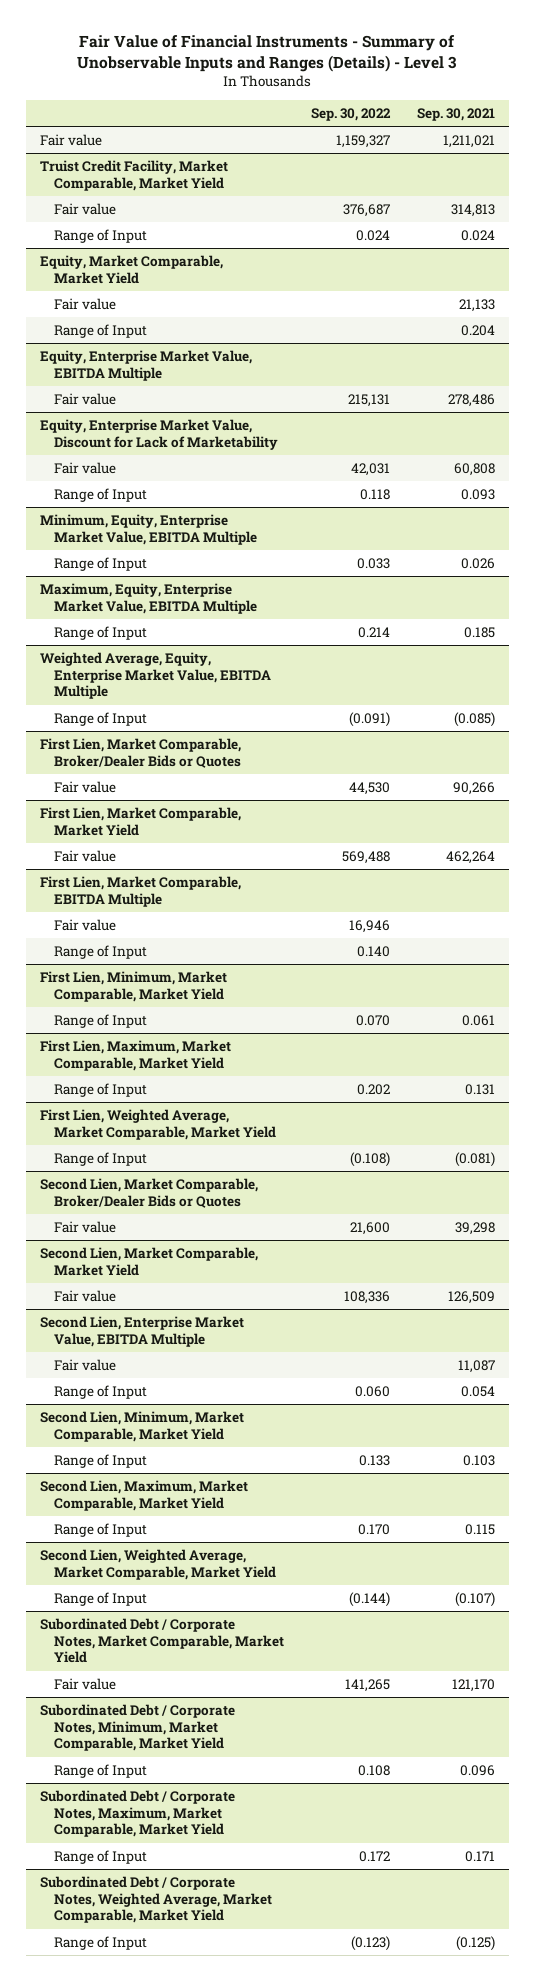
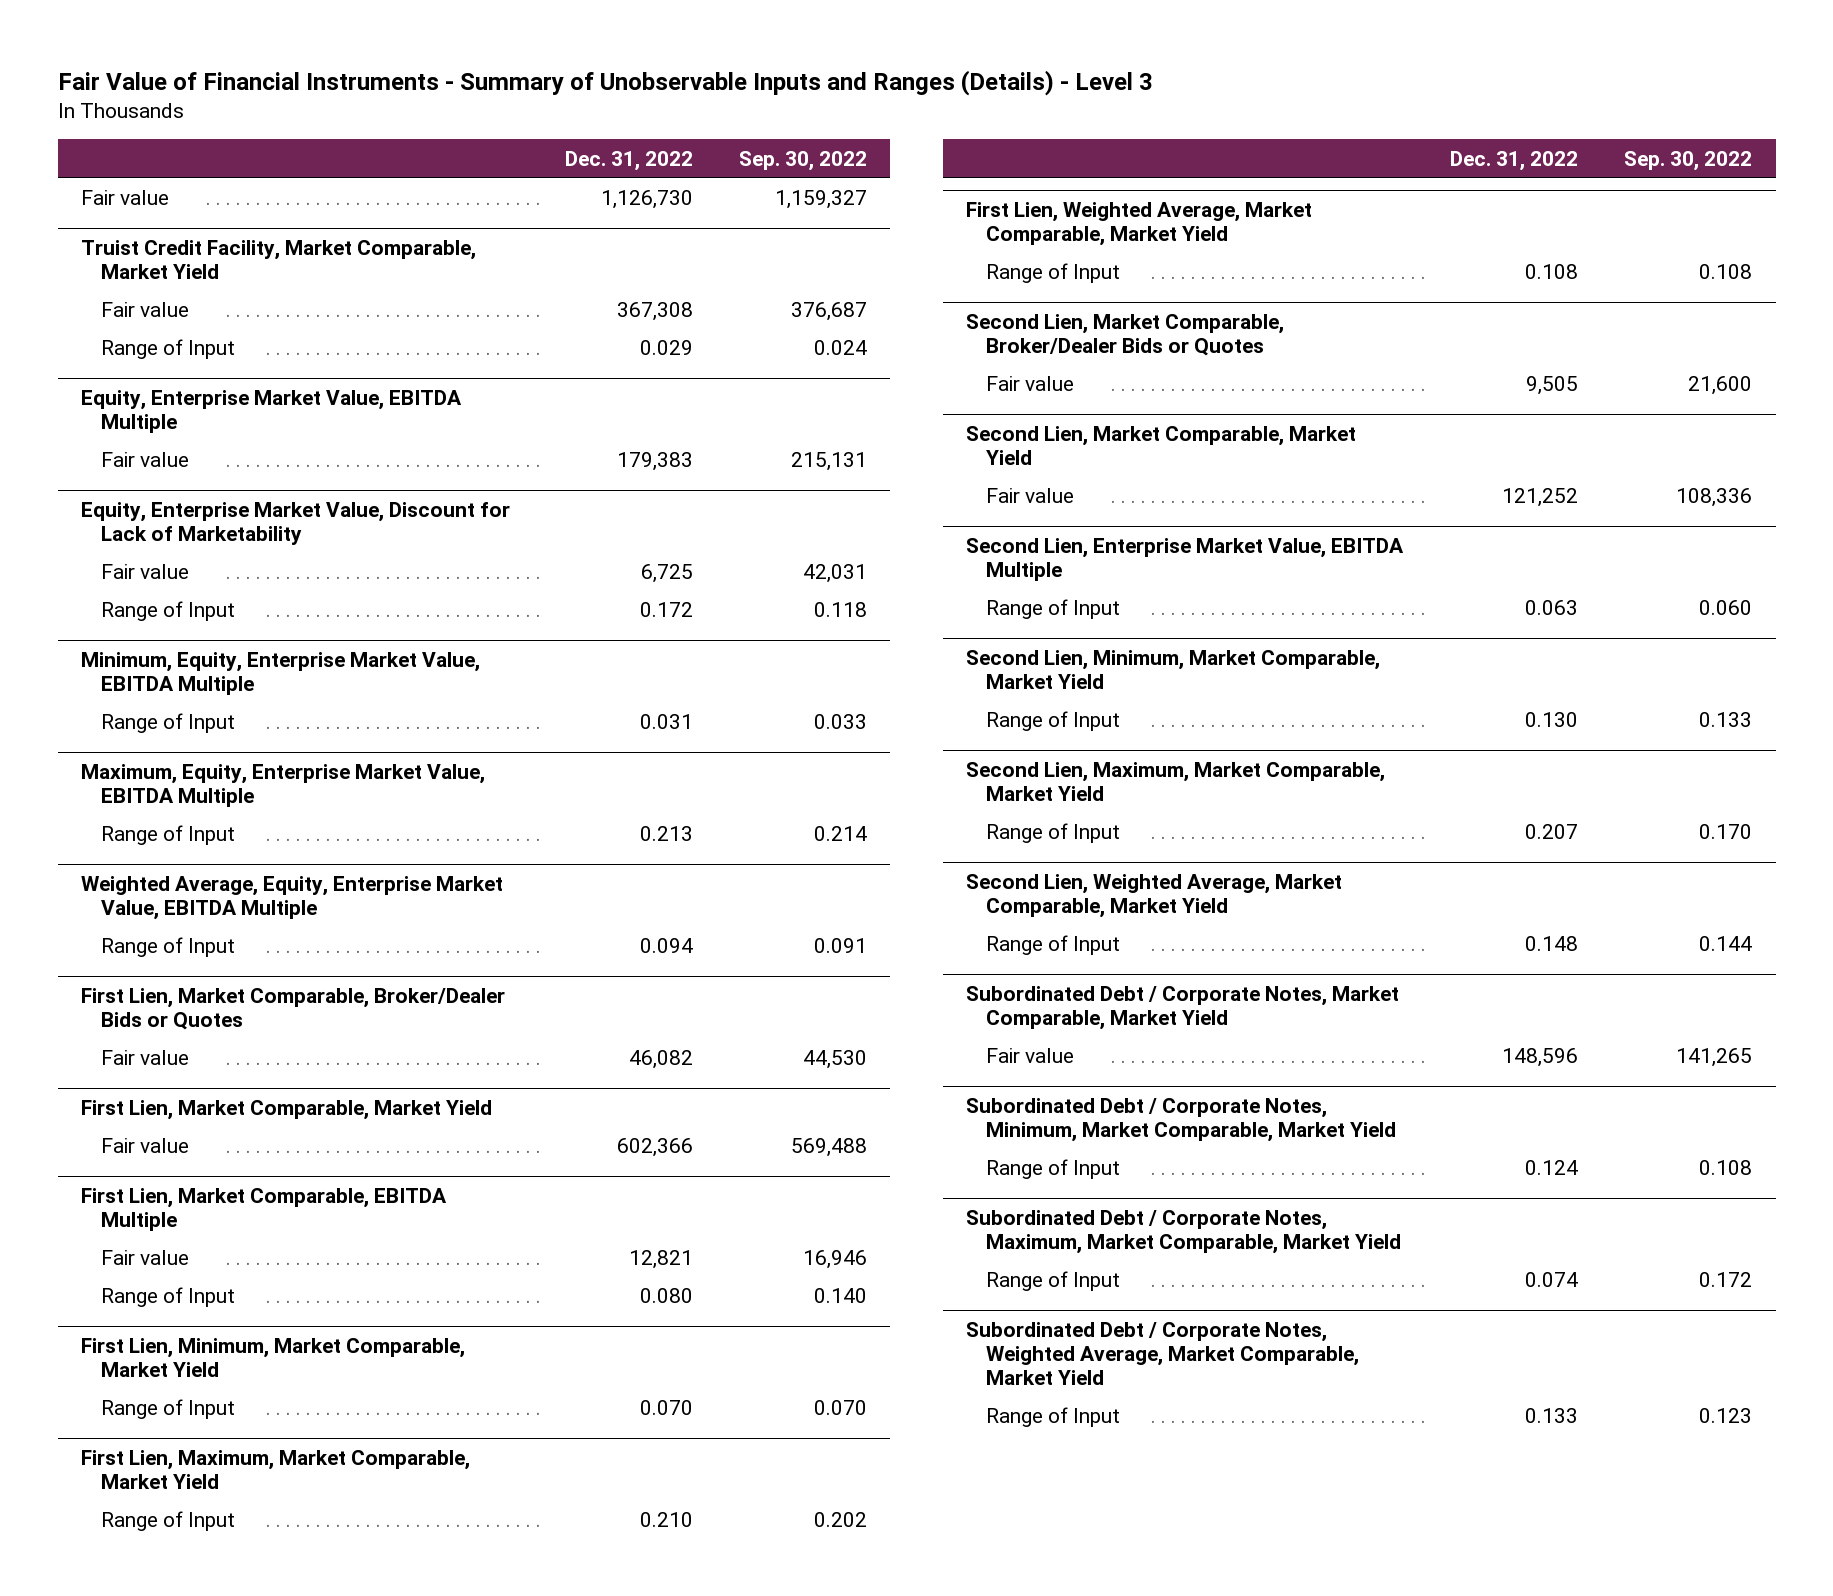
[417,108,496,122] Sep. 30, 2021 -> none
none -> [564,150,693,171] Dec. 31, 2022
[39,255,223,284] Equity, Market Comparable, Market Yield -> none
[53,298,116,311] Fair value -> none
[53,324,147,339] Range of Input -> none
[348,712,390,728] (0.091) -> [814,937,868,953] 0.091
[349,1152,390,1168] (0.108) -> [1699,263,1753,279] 0.108
[53,1359,116,1372] Fair value -> none
[348,1592,390,1608] (0.144) -> [1699,935,1753,951] 0.144
[350,1936,390,1952] (0.123) -> [1699,1407,1753,1423] 0.123

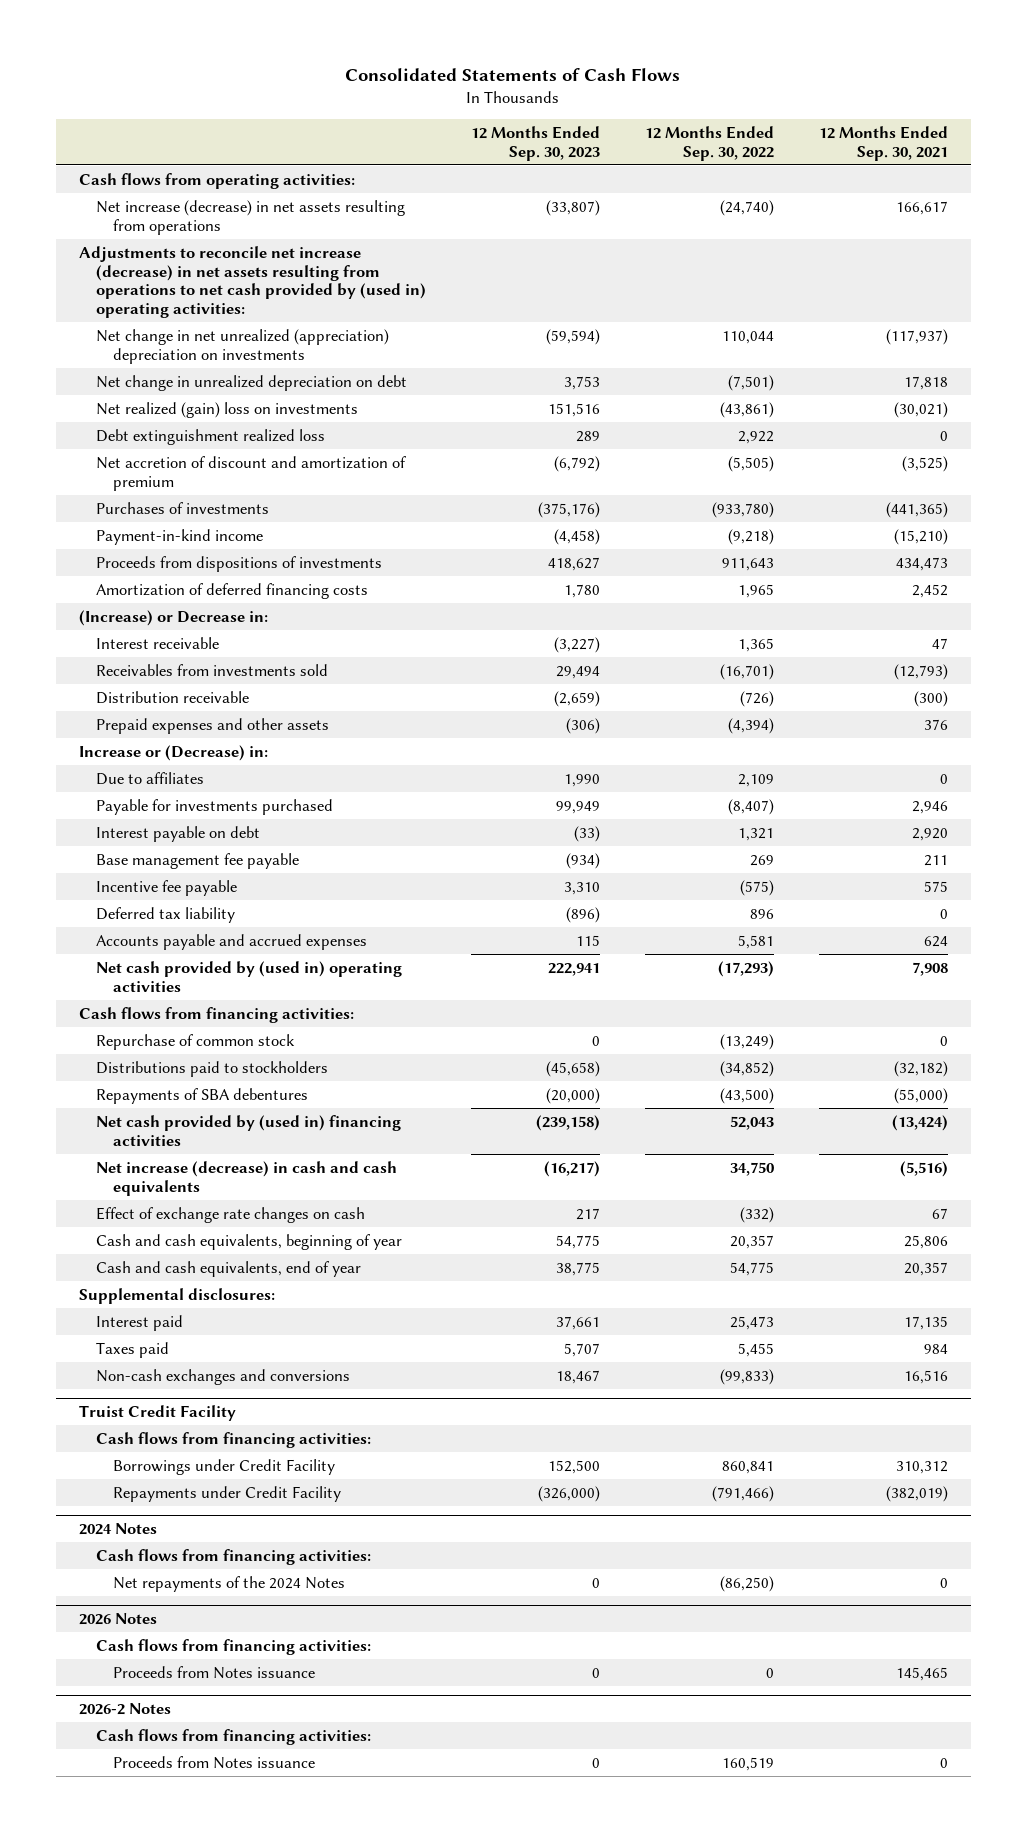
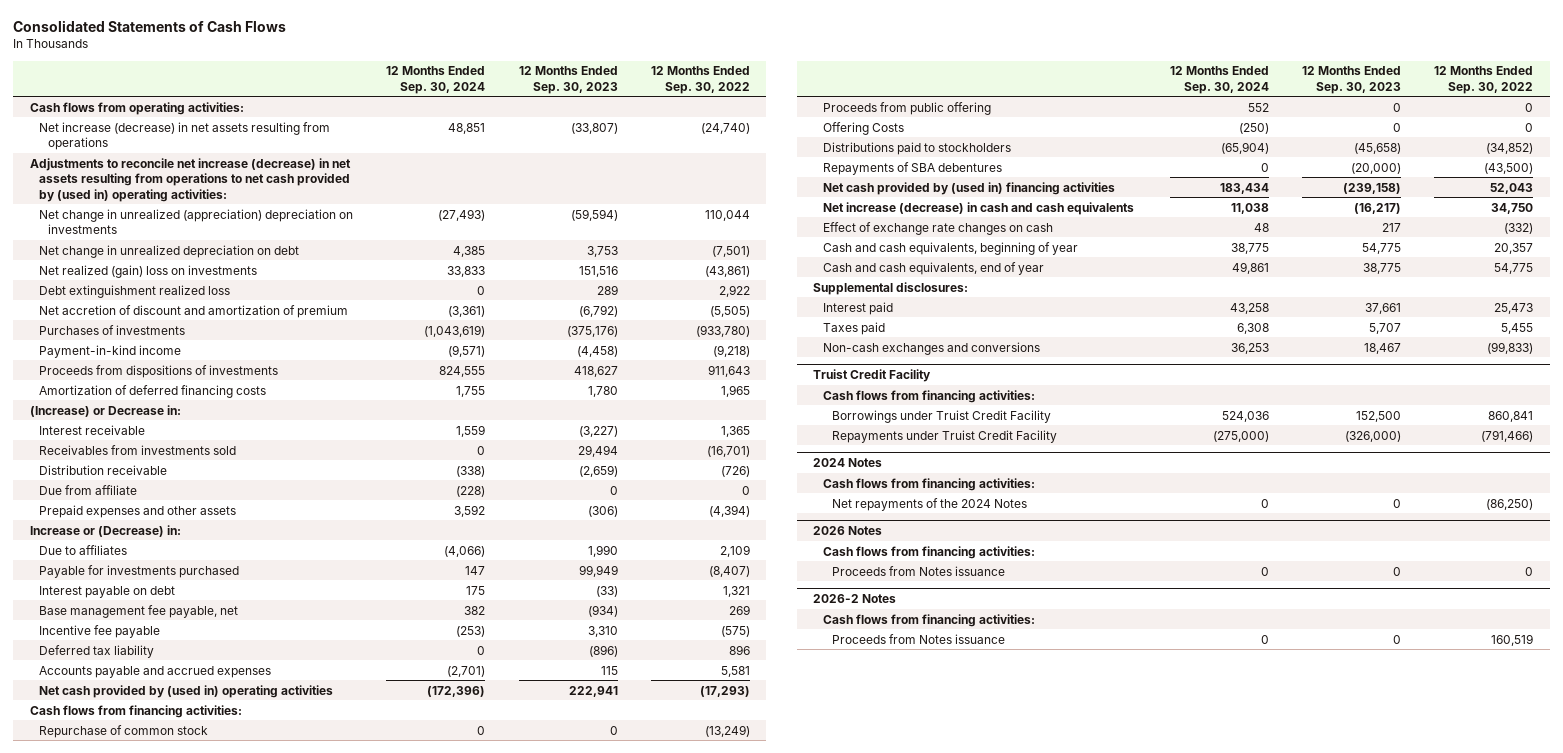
[819,126,949,161] 12 Months Ended Sep. 30, 2021 -> none
none -> [386,66,486,94] 12 Months Ended Sep. 30, 2024
[95,328,389,364] Net change in net unrealized (appreciation) depreciation on investments -> [39,208,354,235] Net change in unrealized (appreciation) depreciation on investments
none -> [39,484,138,495] Due from affiliate
[95,852,299,869] Base management fee payable -> [39,604,239,618] Base management fee payable, net
none -> [822,101,991,115] Proceeds from public offering
none -> [822,121,904,135] Offering Costs
[112,1458,335,1475] Borrowings under Credit Facility -> [831,409,1051,423] Borrowings under Truist Credit Facility
[112,1485,341,1502] Repayments under Credit Facility -> [831,429,1057,443] Repayments under Truist Credit Facility

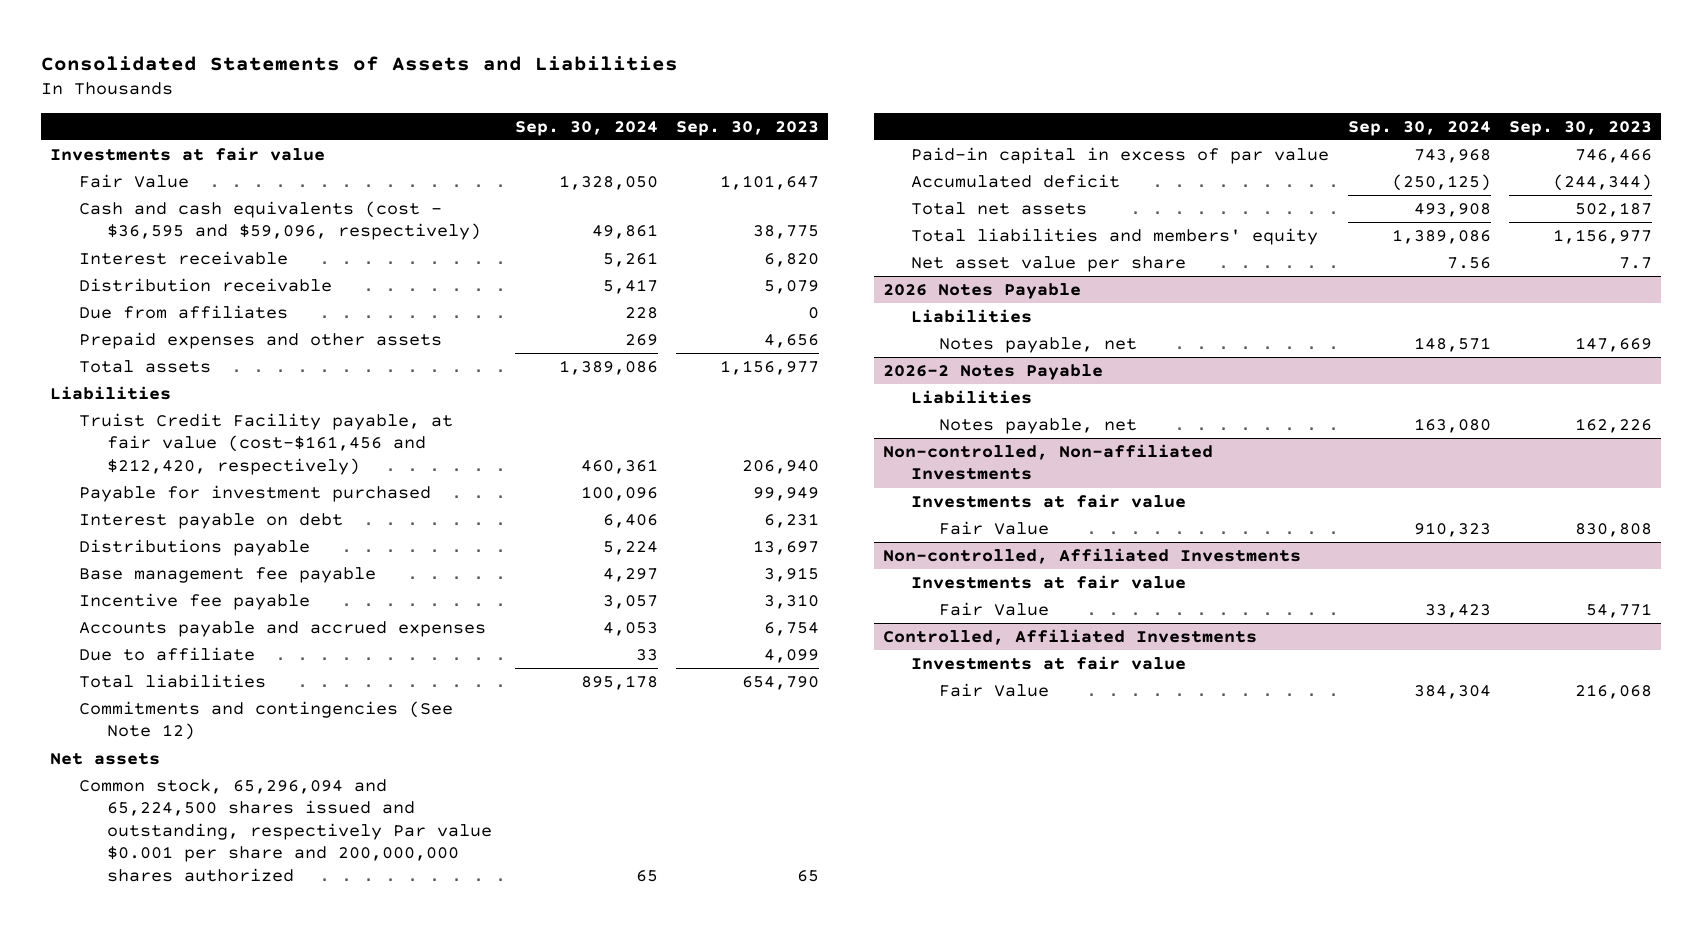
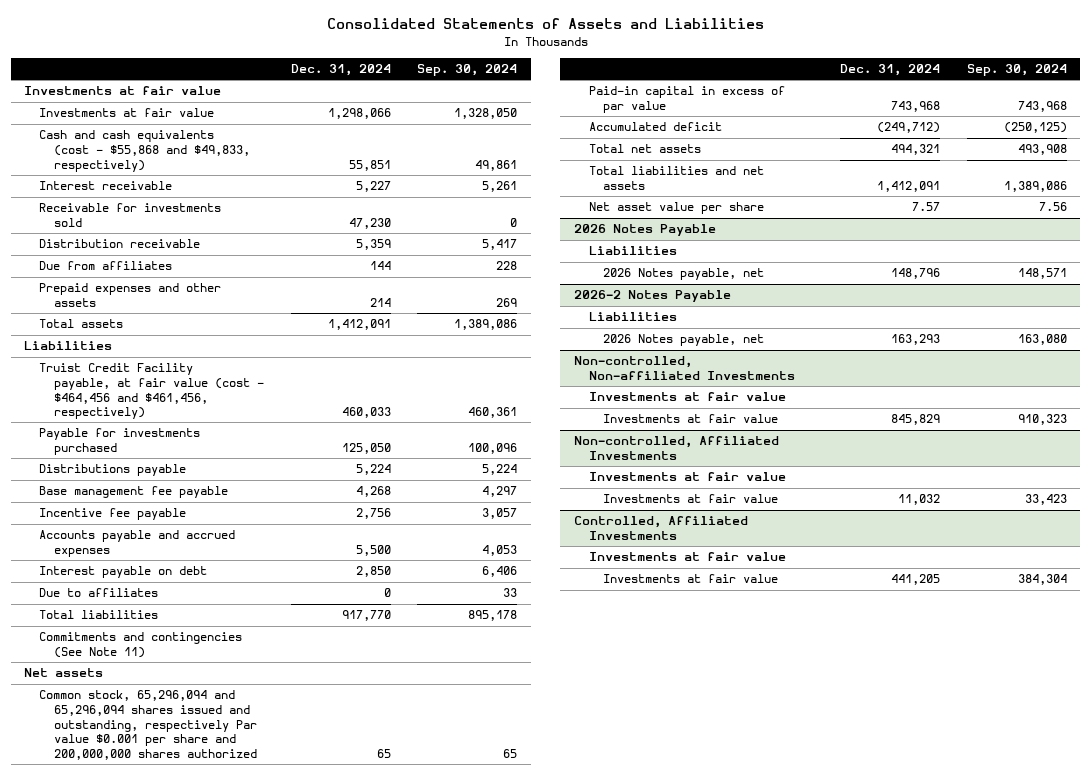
[676,120,820,136] Sep. 30, 2023 -> none
none -> [290,63,391,76] Dec. 31, 2024
[78,173,189,188] Fair Value -> [39,108,215,118] Investments at fair value
[78,200,481,241] Cash and cash equivalents (cost - $36,595 and $59,096, respectively) -> [39,130,250,172] Cash and cash equivalents (cost - $55,868 and $49,833, respectively)
none -> [39,203,222,227] Receivable for investments sold
[78,412,453,475] Truist Credit Facility payable, at fair value (cost-$161,456 and $212,420, respectively) -> [39,363,264,420] Truist Credit Facility payable, at fair value (cost - $464,456 and $461,456, respectively)
[78,484,431,502] Payable for investment purchased -> [39,428,201,455] Payable for investments purchased
[78,512,343,529] Interest payable on debt -> [39,566,208,579] Interest payable on debt
[78,646,255,661] Due to affiliate -> [39,588,159,598] Due to affiliates
[78,700,453,741] Commitments and contingencies (See Note 12) -> [39,632,243,658] Commitments and contingencies (See Note 11)
[78,778,492,882] Common stock, 65,296,094 and 65,224,500 shares issued and outstanding, respectively Par value $0.001 per share and 200,000,000 shares authorized -> [39,690,257,760] Common stock, 65,296,094 and 65,296,094 shares issued and outstanding, respectively Par value $0.001 per share and 200,000,000 shares authorized
[911,227,1319,245] Total liabilities and members' equity -> [588,166,764,190] Total liabilities and net assets
[939,336,1138,353] Notes payable, net -> [603,268,765,281] 2026 Notes payable, net
[939,417,1138,434] Notes payable, net -> [603,334,765,347] 2026 Notes payable, net
[939,520,1050,535] Fair Value -> [603,414,779,424] Investments at fair value
[939,601,1050,616] Fair Value -> [603,494,779,504] Investments at fair value
[939,682,1050,697] Fair Value -> [603,574,779,584] Investments at fair value

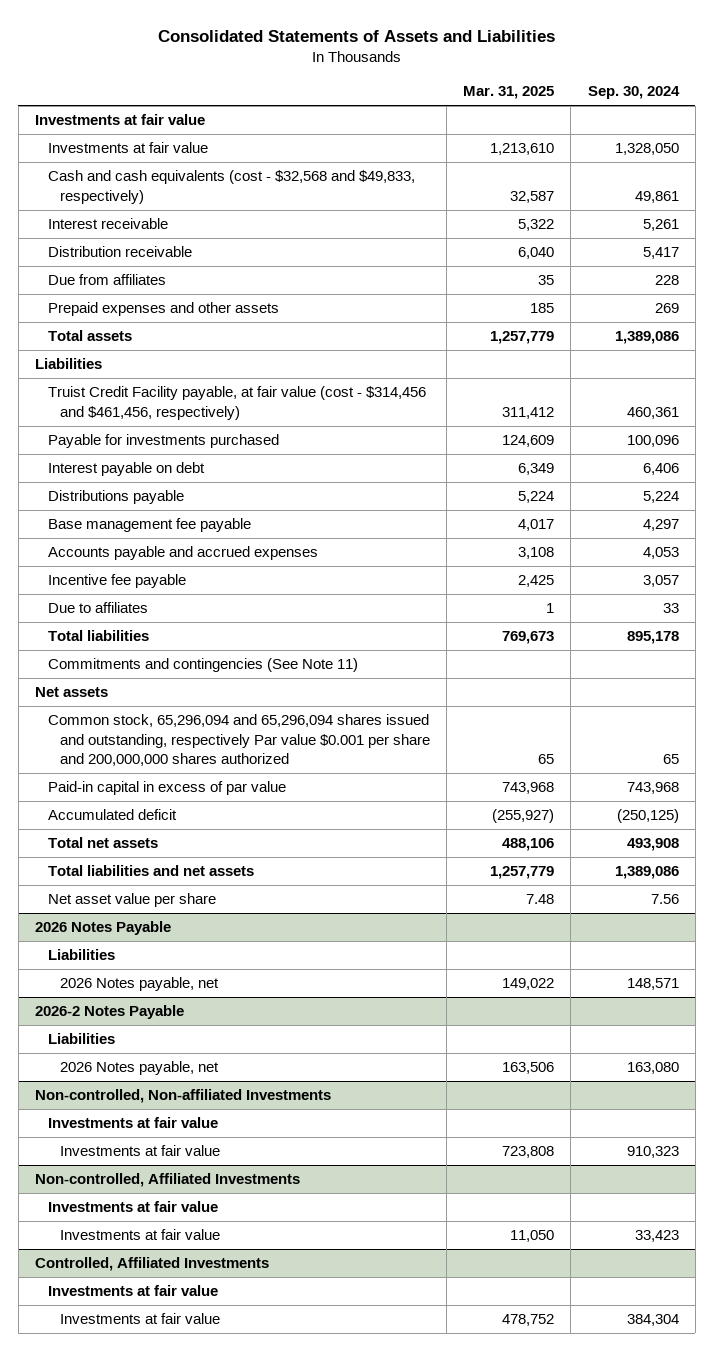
[290,63,391,76] Dec. 31, 2024 -> none
none -> [463,86,555,100] Mar. 31, 2025
[39,130,250,172] Cash and cash equivalents (cost - $55,868 and $49,833, respectively) -> [47,170,415,204] Cash and cash equivalents (cost - $32,568 and $49,833, respectively)
[39,203,222,227] Receivable for investments sold -> none
[39,363,264,420] Truist Credit Facility payable, at fair value (cost - $464,456 and $461,456, respectively) -> [47,386,426,420] Truist Credit Facility payable, at fair value (cost - $314,456 and $461,456, respectively)
[39,566,208,579] Interest payable on debt -> [47,462,205,477] Interest payable on debt
[39,508,187,521] Incentive fee payable -> [47,574,186,589] Incentive fee payable

